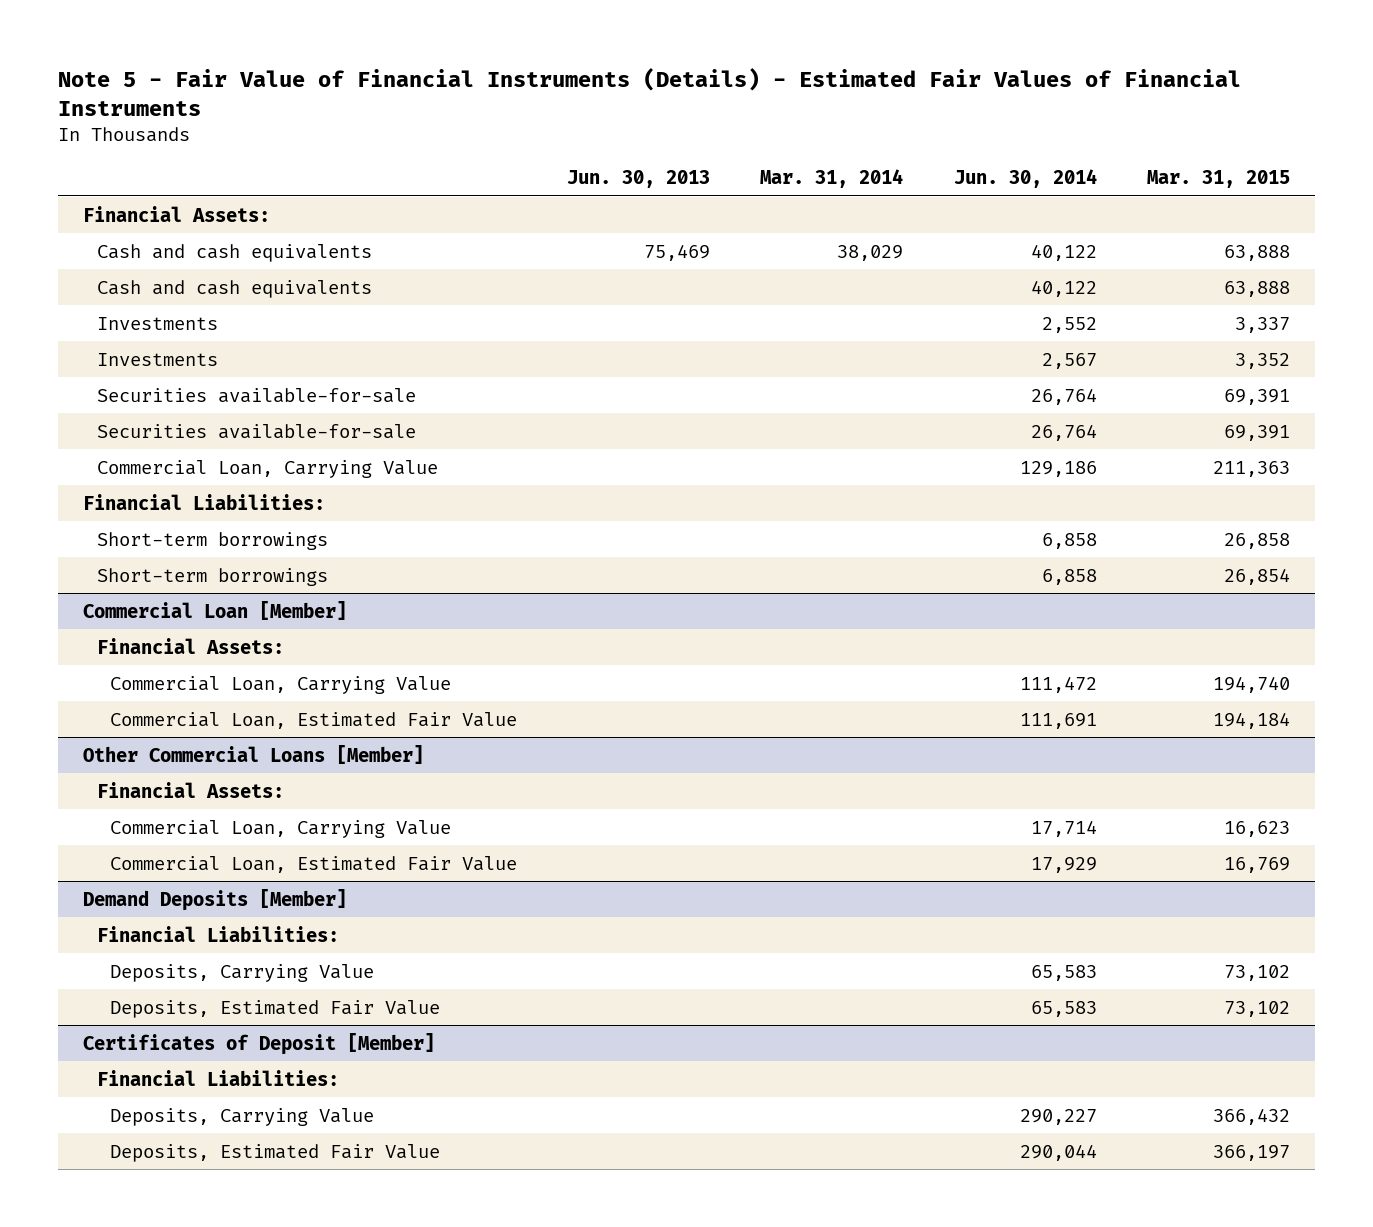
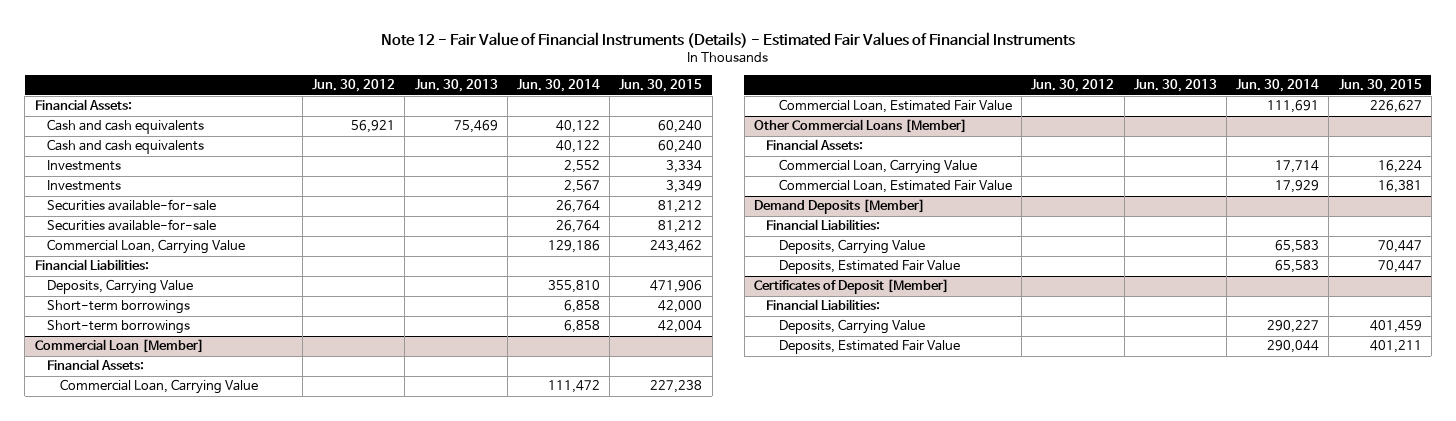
[58,68,1242,116] Note 5 - Fair Value of Financial Instruments (Details) - Estimated Fair Values of Financial Instruments -> [381,31,1076,48] Note 12 - Fair Value of Financial Instruments (Details) - Estimated Fair Values of Financial Instruments
[760,169,904,189] Mar. 31, 2014 -> none
[1147,170,1291,189] Mar. 31, 2015 -> none
none -> [312,79,396,93] Jun. 30, 2012
none -> [619,79,703,93] Jun. 30, 2015
none -> [47,279,194,295] Deposits, Carrying Value

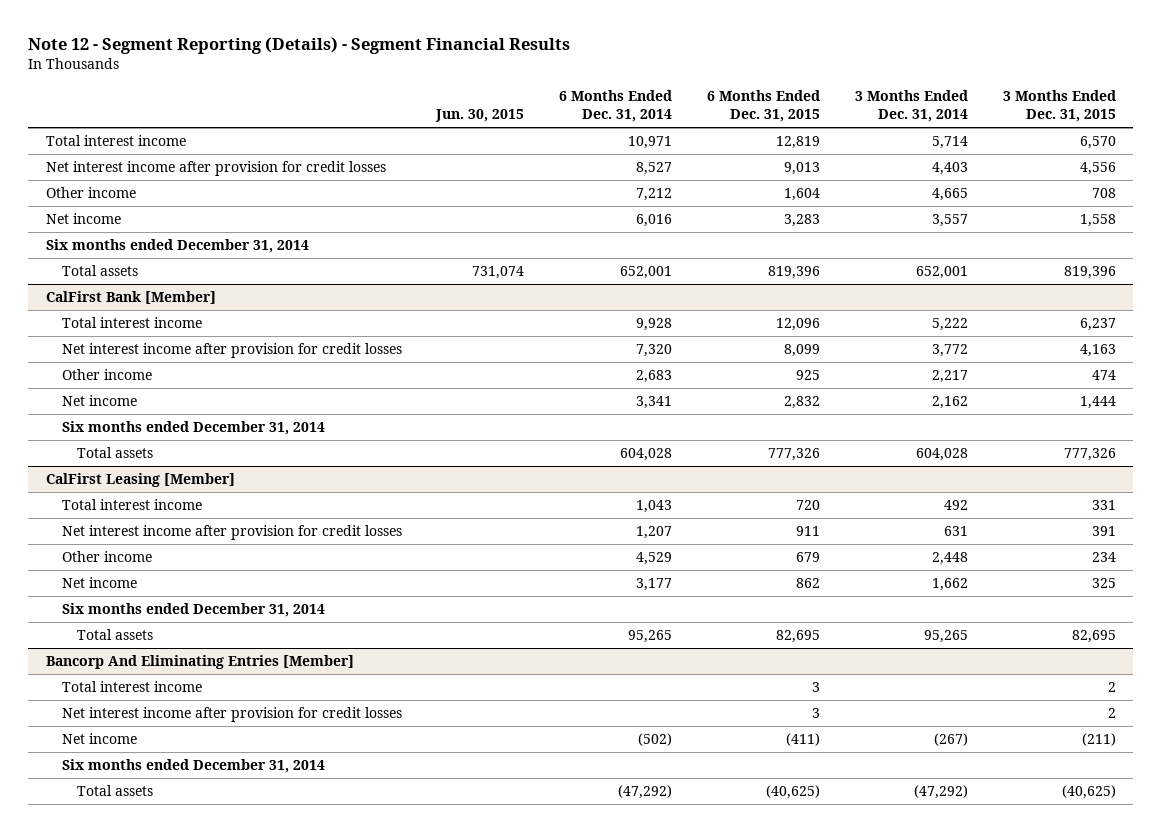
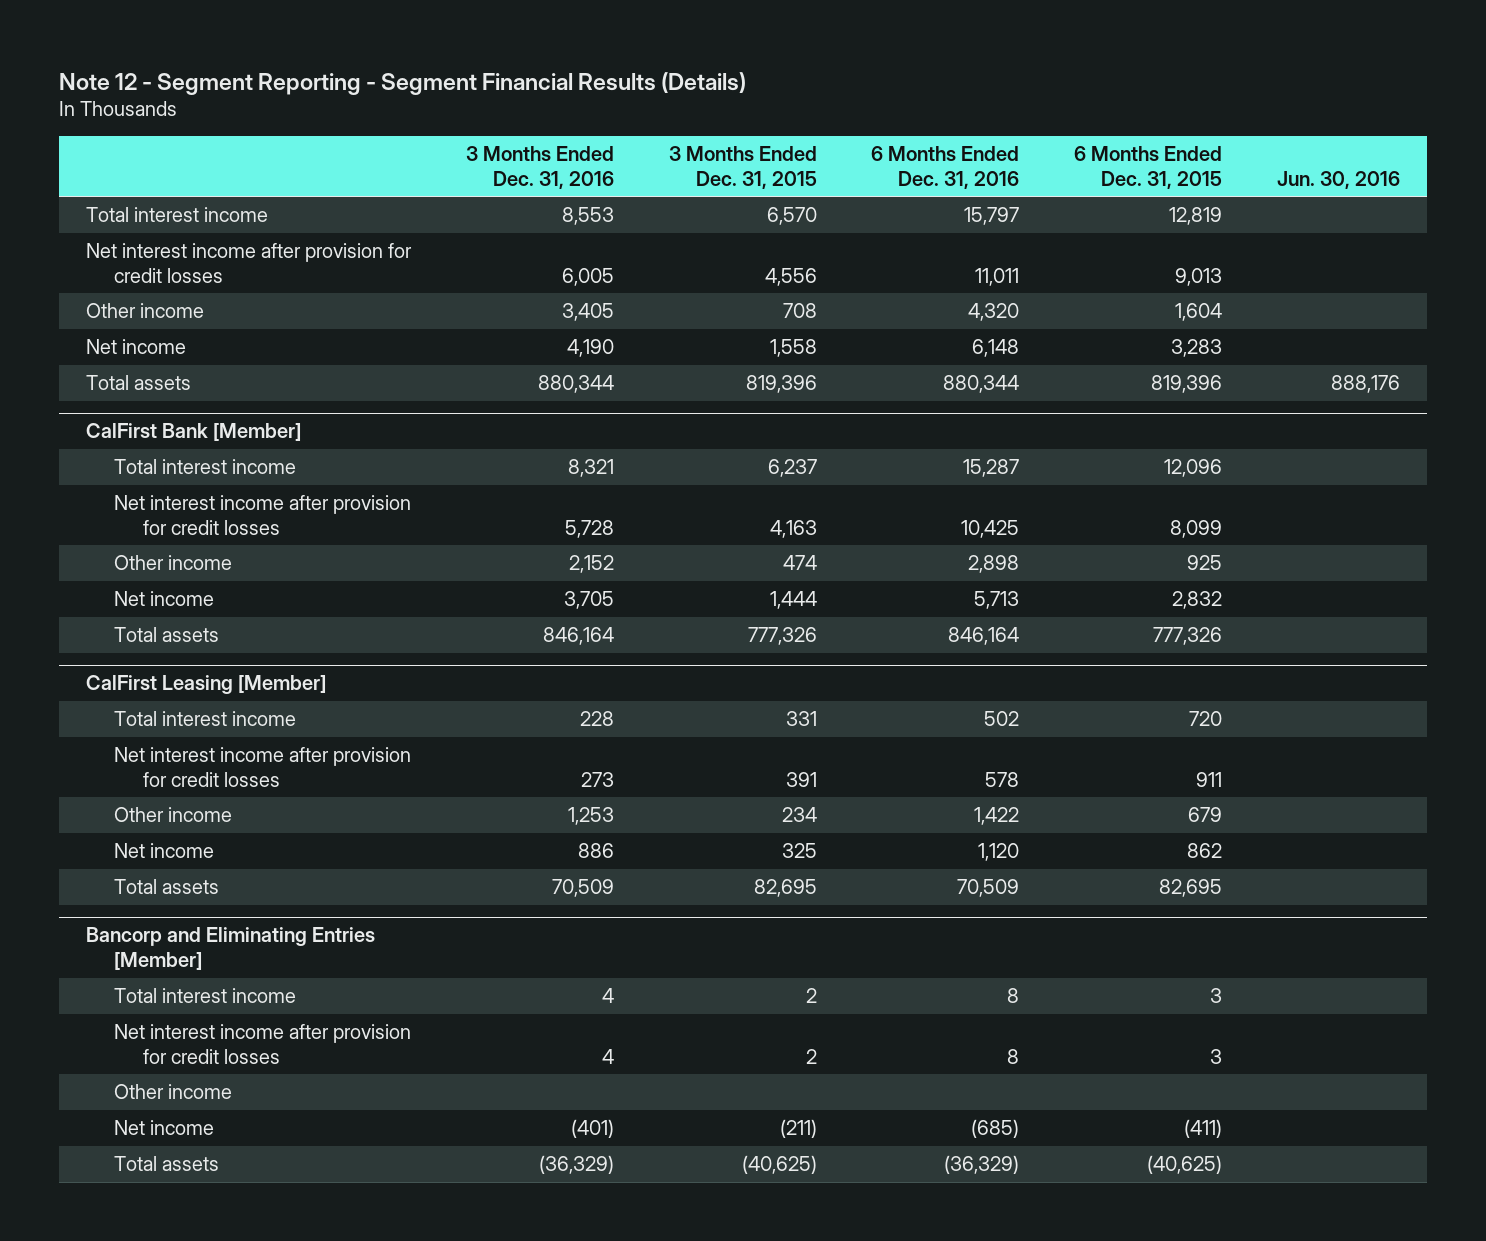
[28,37,571,55] Note 12 - Segment Reporting (Details) - Segment Financial Results -> [58,71,746,95] Note 12 - Segment Reporting - Segment Financial Results (Details)
[435,109,525,123] Jun. 30, 2015 -> none
[559,90,673,123] 6 Months Ended Dec. 31, 2014 -> none
[854,90,968,123] 3 Months Ended Dec. 31, 2014 -> none
none -> [466,146,615,189] 3 Months Ended Dec. 31, 2016
none -> [871,146,1020,189] 6 Months Ended Dec. 31, 2016
none -> [1276,170,1400,189] Jun. 30, 2016
[45,238,309,253] Six months ended December 31, 2014 -> none
[61,420,325,435] Six months ended December 31, 2014 -> none
[61,602,325,617] Six months ended December 31, 2014 -> none
[45,654,354,669] Bancorp And Eliminating Entries [Member] -> [86,927,376,971] Bancorp and Eliminating Entries [Member]
none -> [114,1084,233,1100] Other income
[61,758,325,773] Six months ended December 31, 2014 -> none

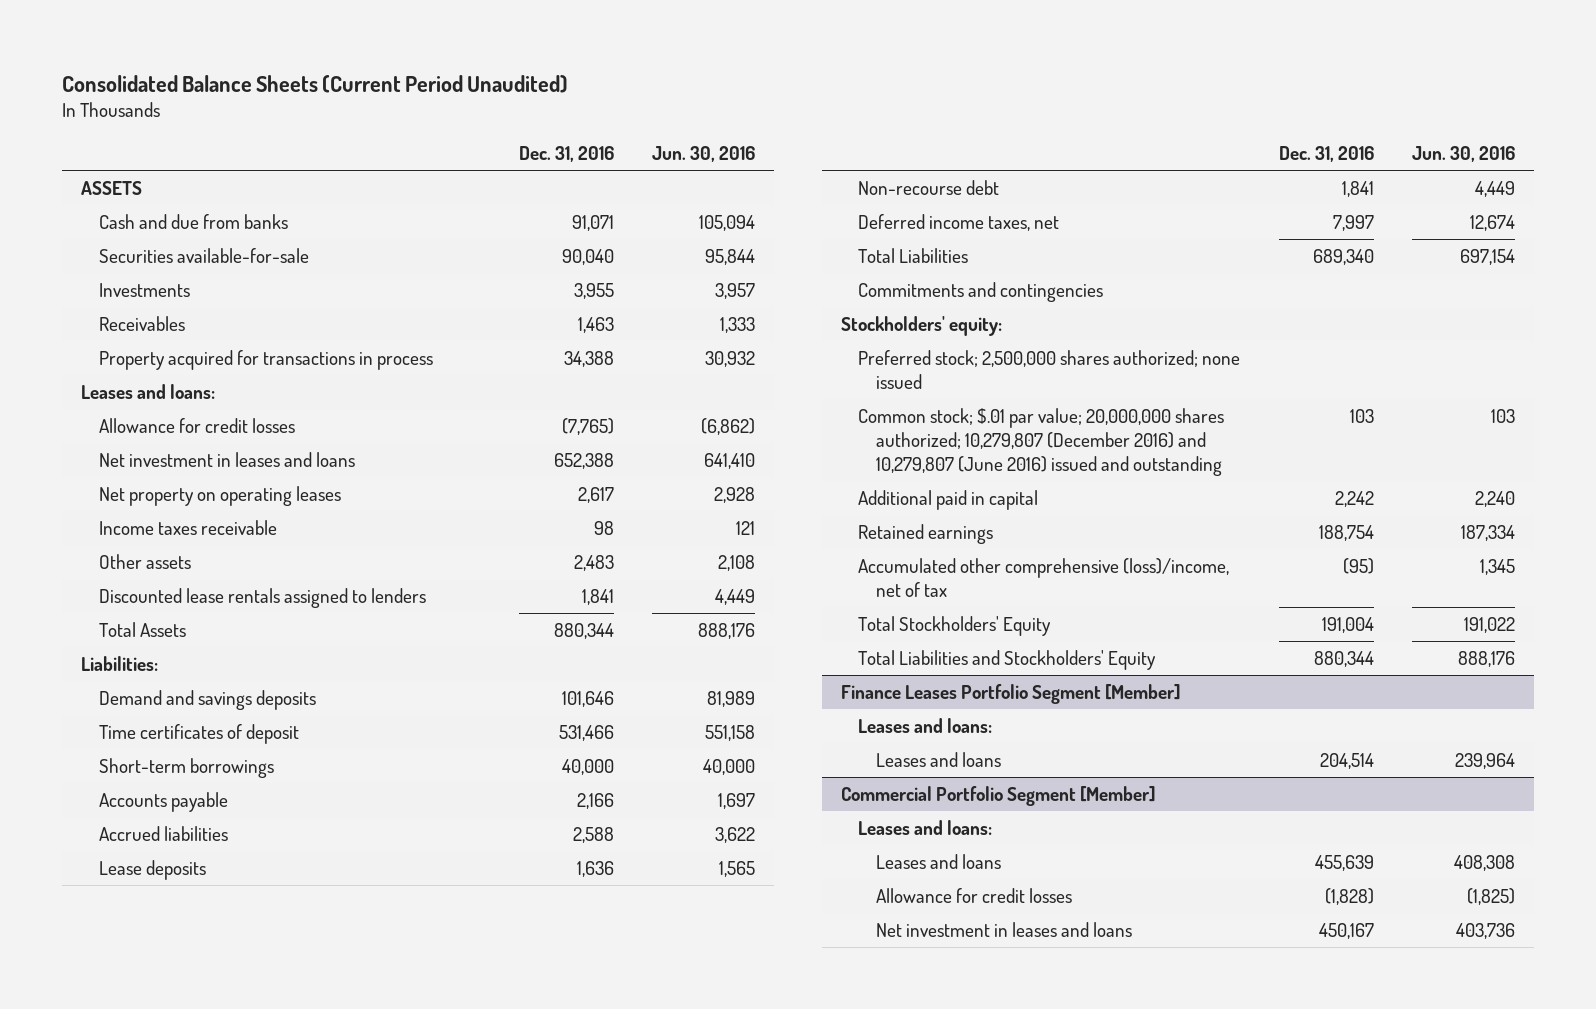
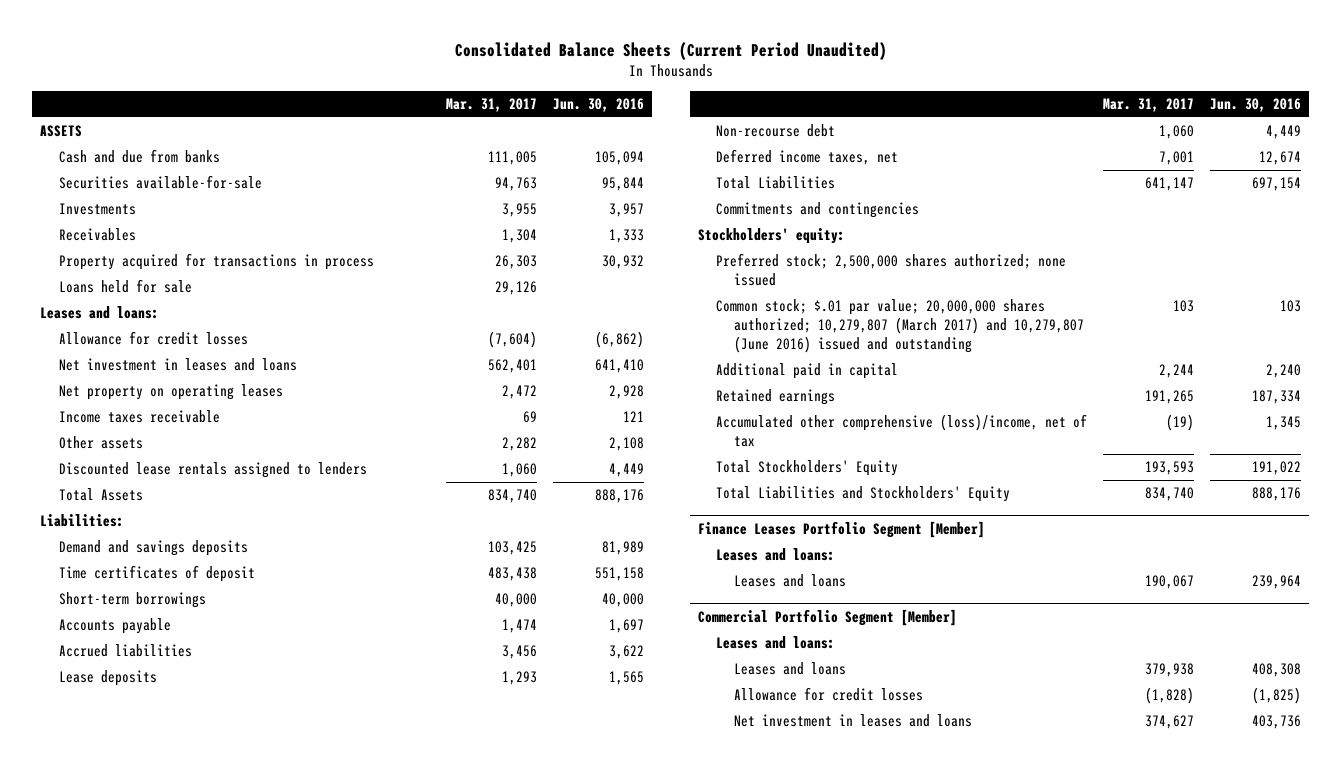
[518,146,614,163] Dec. 31, 2016 -> none
none -> [446,97,538,112] Mar. 31, 2017
none -> [58,279,192,294] Loans held for sale
[858,407,1225,476] Common stock; $.01 par value; 20,000,000 shares authorized; 10,279,807 (December 2016) and 10,279,807 (June 2016) issued and outstanding -> [715,299,1085,353] Common stock; $.01 par value; 20,000,000 shares authorized; 10,279,807 (March 2017) and 10,279,807 (June 2016) issued and outstanding

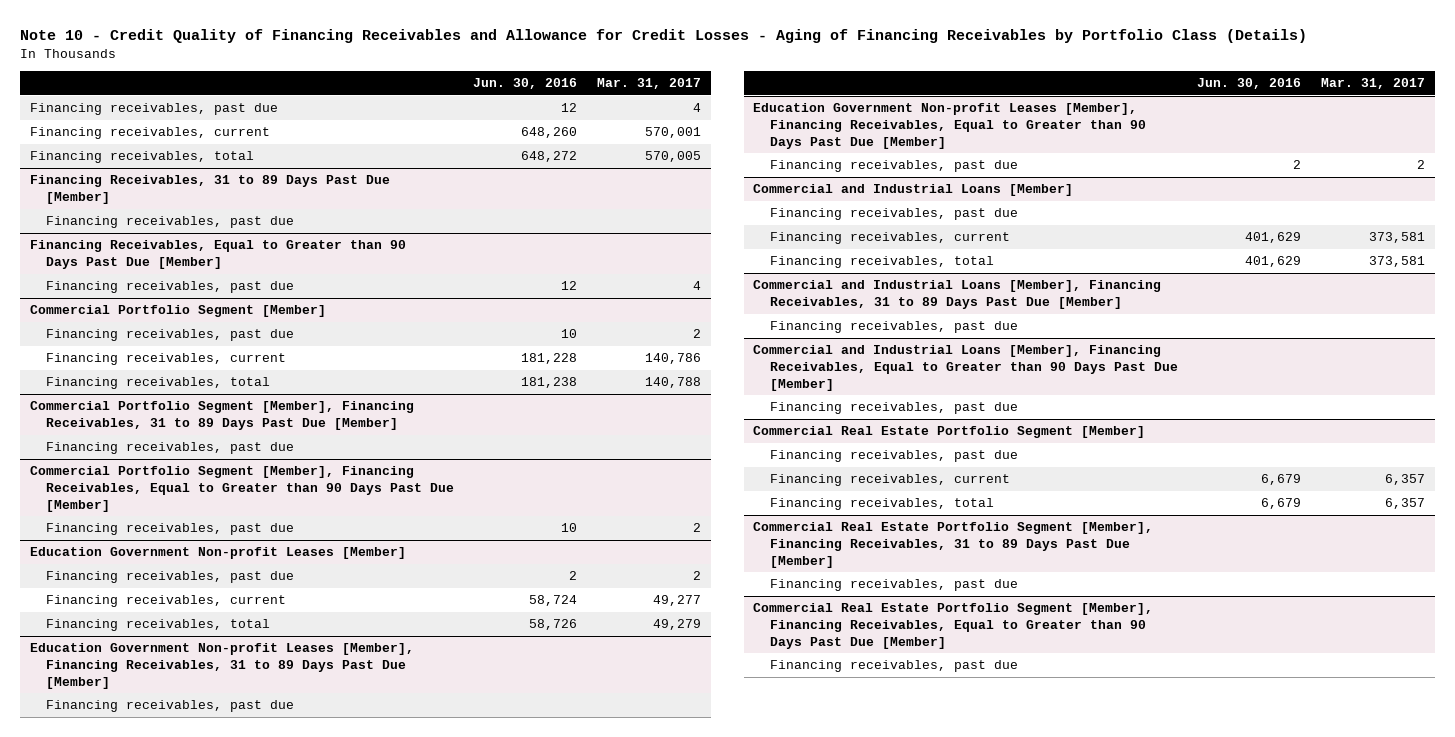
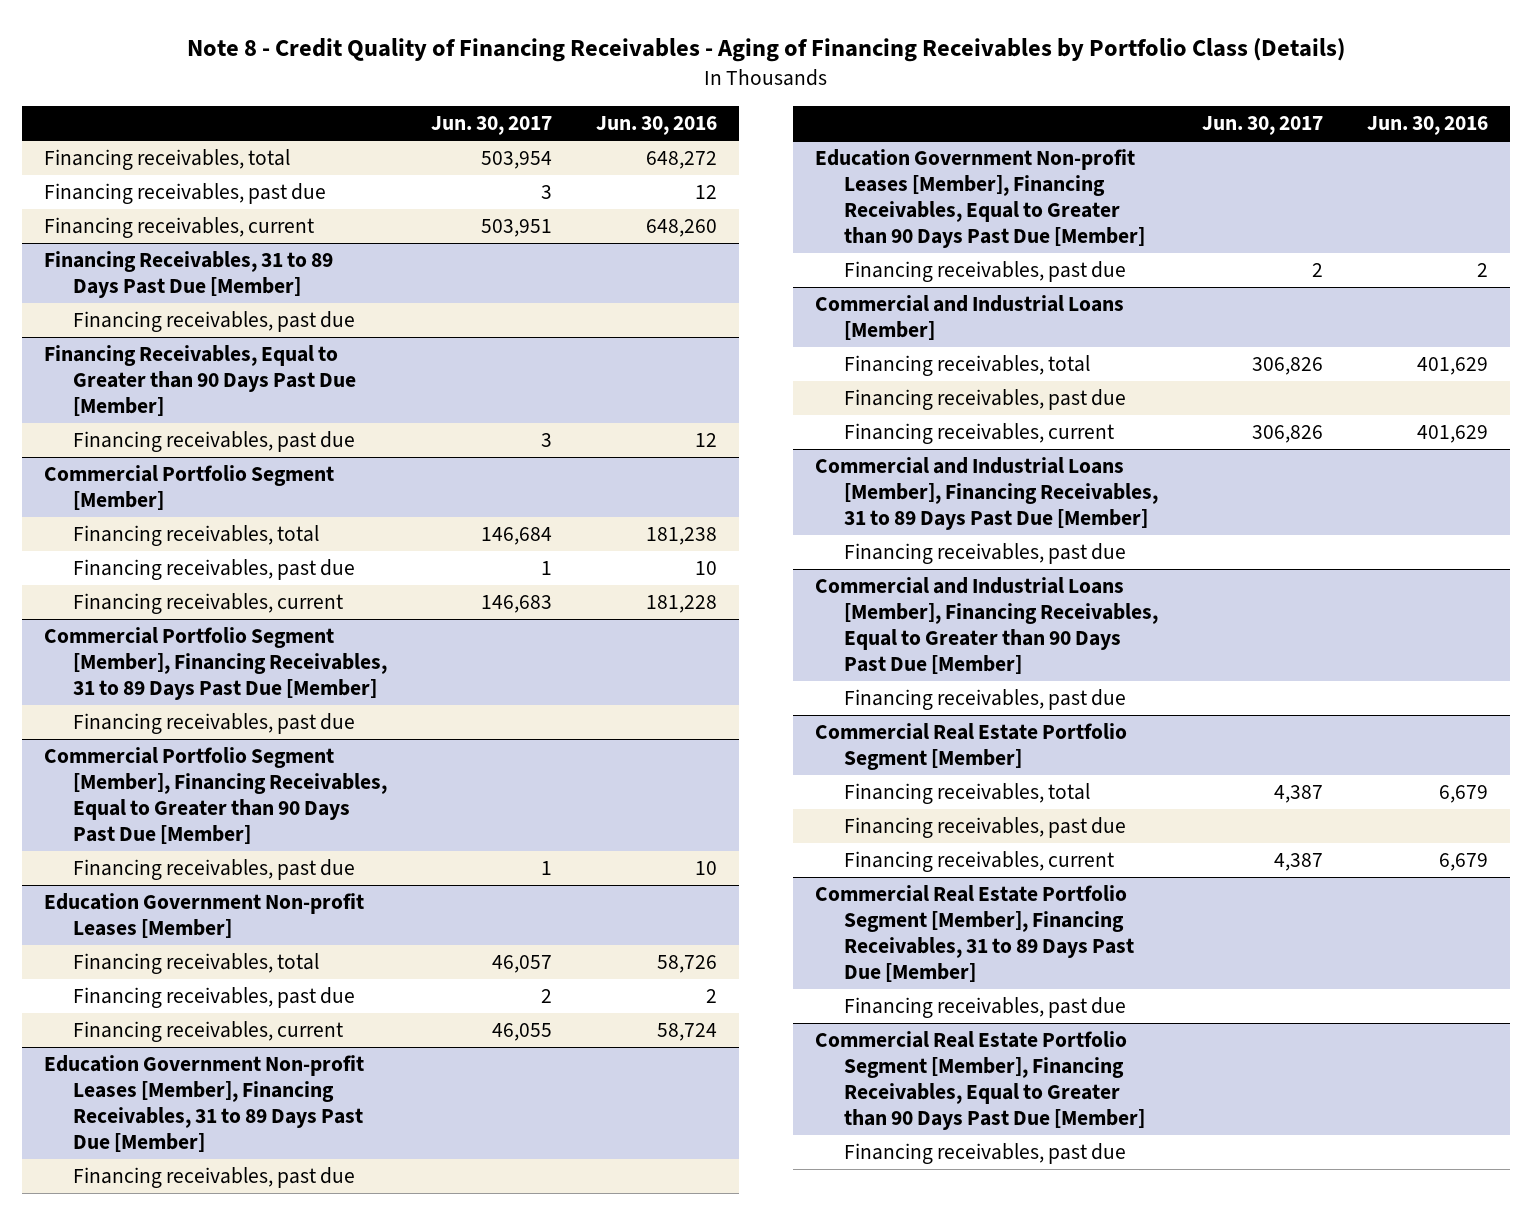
[19,28,1307,43] Note 10 - Credit Quality of Financing Receivables and Allowance for Credit Losses - Aging of Financing Receivables by Portfolio Class (Details) -> [187,37,1346,62] Note 8 - Credit Quality of Financing Receivables - Aging of Financing Receivables by Portfolio Class (Details)
[597,77,702,89] Mar. 31, 2017 -> none
none -> [431,116,553,136] Jun. 30, 2017
[29,151,254,164] Financing receivables, total -> [44,149,291,171] Financing receivables, total
[45,377,270,390] Financing receivables, total -> [73,525,320,547] Financing receivables, total
[45,619,270,632] Financing receivables, total -> [73,953,320,975] Financing receivables, total
[769,256,994,269] Financing receivables, total -> [844,355,1091,377] Financing receivables, total
[769,498,994,511] Financing receivables, total -> [844,783,1091,805] Financing receivables, total

